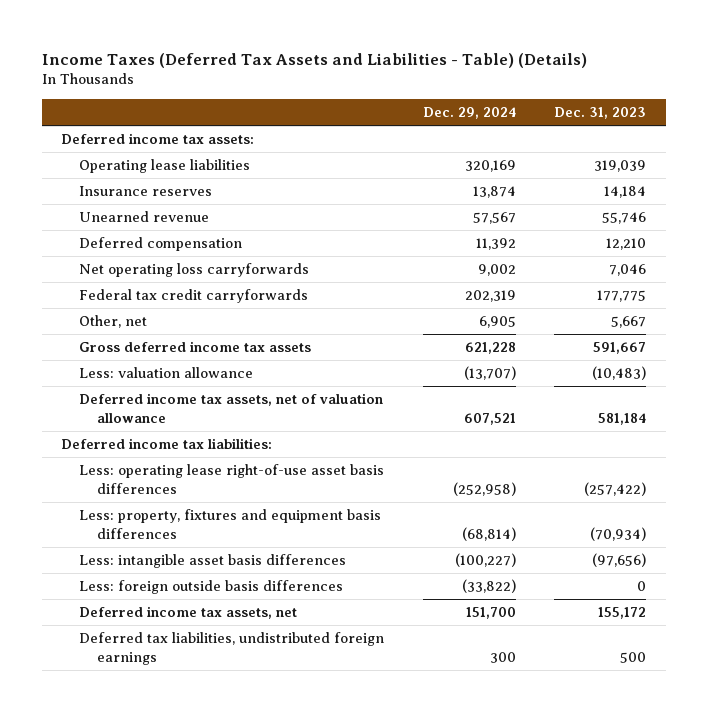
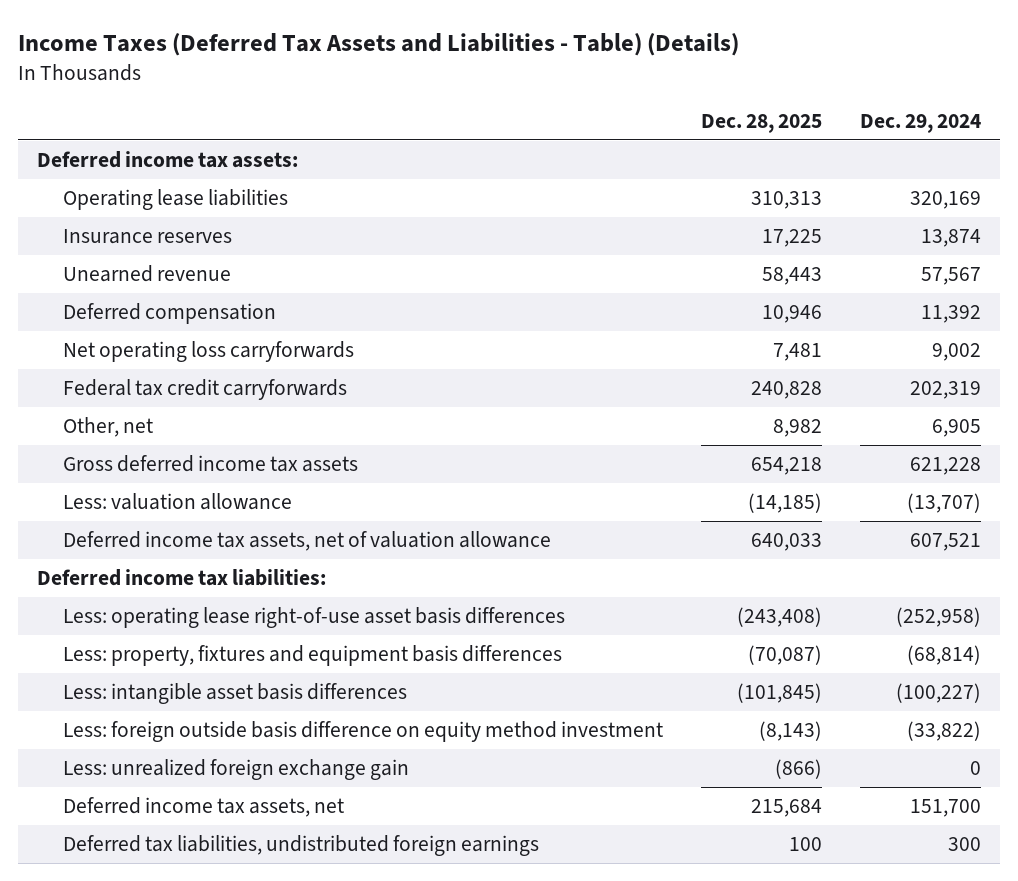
[554,106,647,119] Dec. 31, 2023 -> none
none -> [701,113,823,133] Dec. 28, 2025
[79,580,344,595] Less: foreign outside basis differences -> [63,721,664,743] Less: foreign outside basis difference on equity method investment
none -> [63,759,410,781] Less: unrealized foreign exchange gain

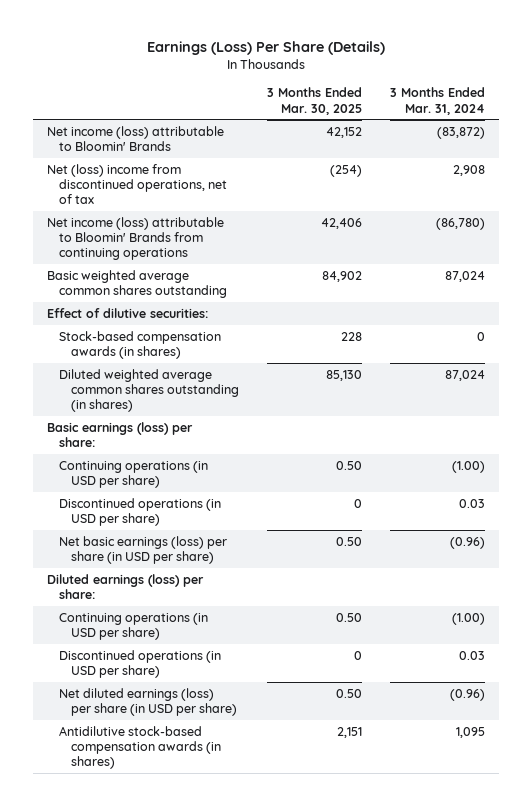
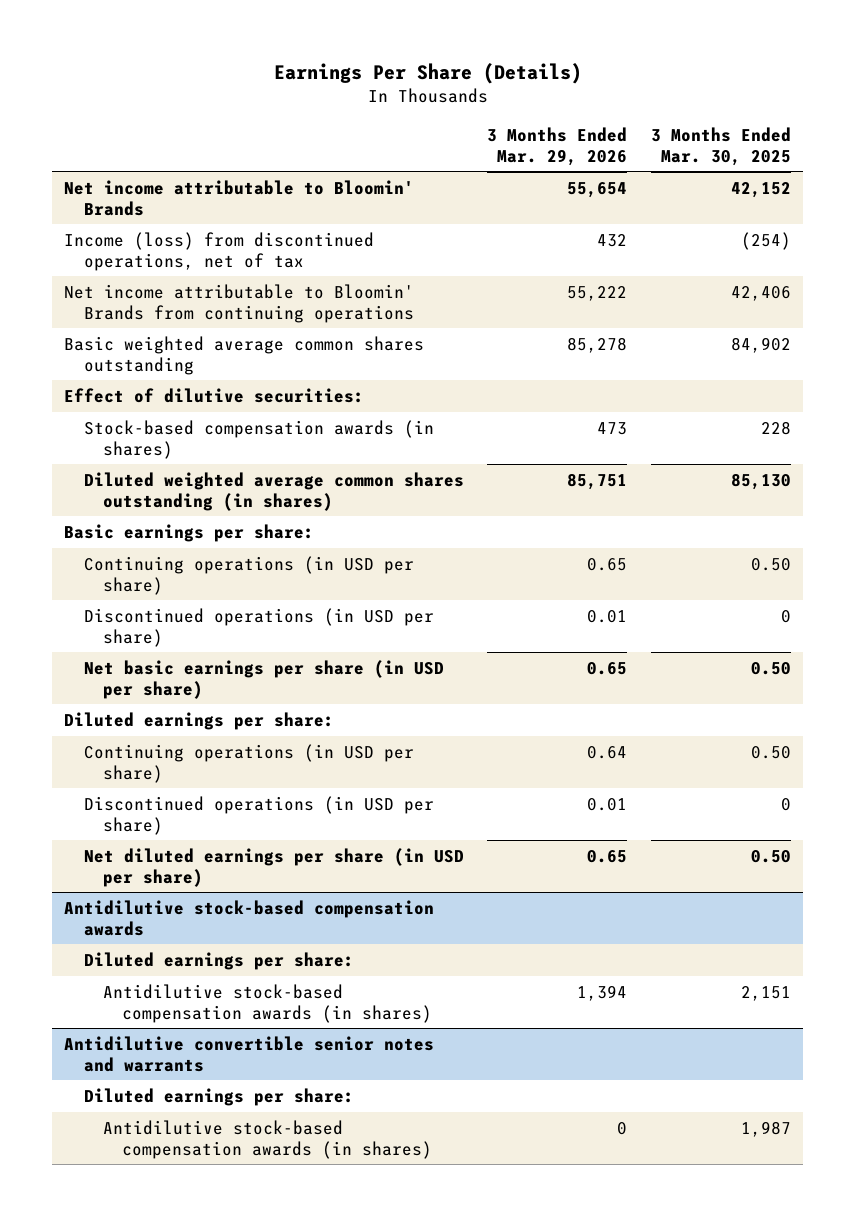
[146,41,385,56] Earnings (Loss) Per Share (Details) -> [273,62,582,84] Earnings Per Share (Details)
[390,87,486,115] 3 Months Ended Mar. 31, 2024 -> none
none -> [487,126,628,166] 3 Months Ended Mar. 29, 2026
[46,125,224,151] Net income (loss) attributable to Bloomin' Brands -> [64,179,415,216] Net income attributable to Bloomin' Brands
[46,163,228,204] Net (loss) income from discontinued operations, net of tax -> [64,231,375,271] Income (loss) from discontinued operations, net of tax
[46,216,224,260] Net income (loss) attributable to Bloomin' Brands from continuing operations -> [64,283,415,323] Net income attributable to Bloomin' Brands from continuing operations
[46,421,193,447] Basic earnings (loss) per share: -> [64,523,315,542] Basic earnings per share:
[59,535,228,564] Net basic earnings (loss) per share (in USD per share) -> [83,659,444,699] Net basic earnings per share (in USD per share)
[46,573,204,599] Diluted earnings (loss) per share: -> [64,711,335,730] Diluted earnings per share:
[59,687,238,716] Net diluted earnings (loss) per share (in USD per share) -> [83,847,464,887] Net diluted earnings per share (in USD per share)
none -> [64,899,435,936] Antidilutive stock-based compensation awards
none -> [83,951,354,970] Diluted earnings per share:
none -> [64,1035,435,1072] Antidilutive convertible senior notes and warrants
none -> [83,1087,354,1106] Diluted earnings per share:
none -> [102,1119,433,1159] Antidilutive stock-based compensation awards (in shares)

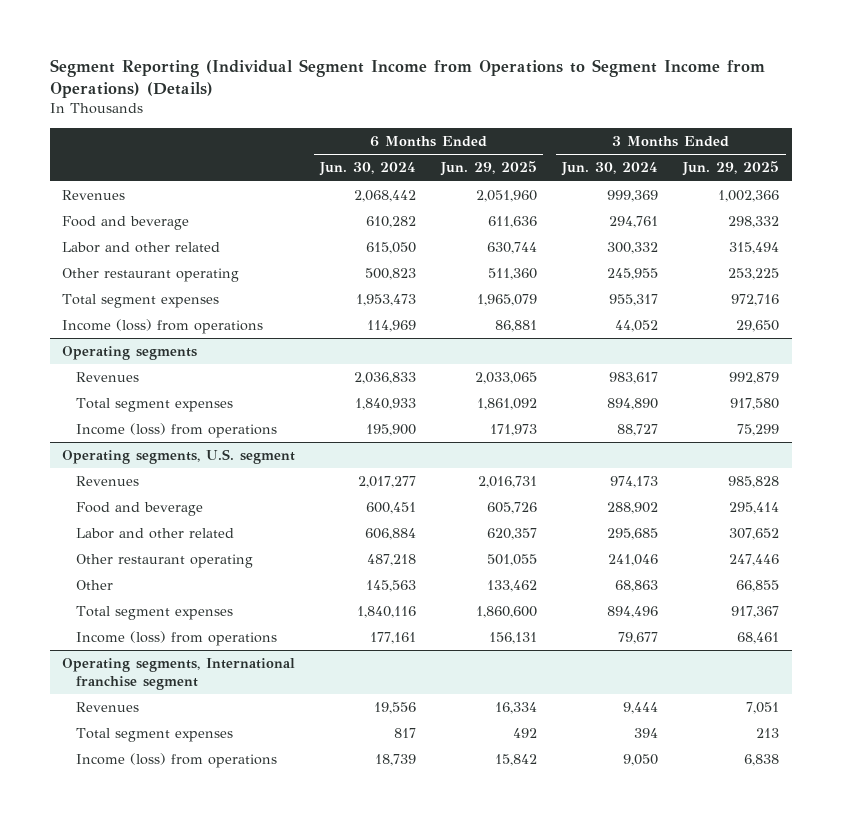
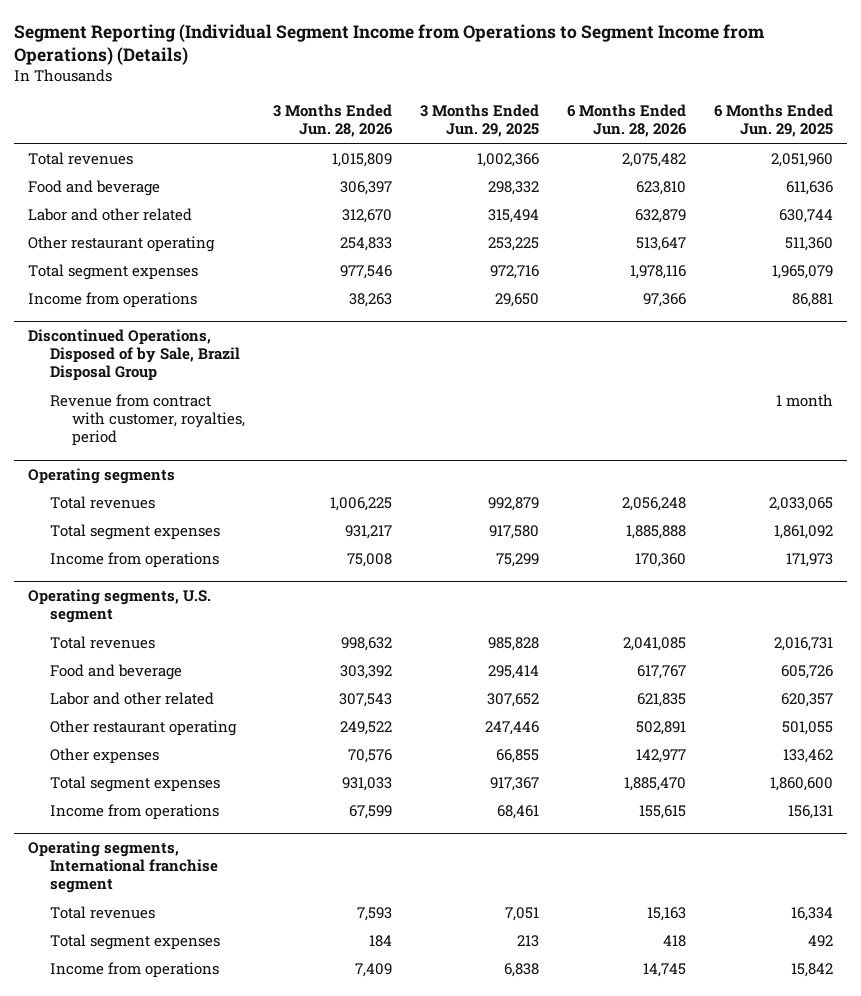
[319,162,417,177] Jun. 30, 2024 -> none
[561,162,659,177] Jun. 30, 2024 -> none
none -> [273,104,394,138] 3 Months Ended Jun. 28, 2026
none -> [567,104,688,138] 6 Months Ended Jun. 28, 2026
[62,190,126,201] Revenues -> [27,151,133,165] Total revenues
[62,319,264,335] Income (loss) from operations -> [27,291,197,308] Income from operations
none -> [27,328,241,381] Discontinued Operations, Disposed of by Sale, Brazil Disposal Group
none -> [50,393,246,446] Revenue from contract with customer, royalties, period
[75,372,139,383] Revenues -> [50,495,156,509] Total revenues
[75,423,277,439] Income (loss) from operations -> [50,551,220,568] Income from operations
[75,476,139,487] Revenues -> [50,635,156,649] Total revenues
[75,580,113,591] Other -> [50,747,160,764] Other expenses
[75,631,277,647] Income (loss) from operations -> [50,803,220,820] Income from operations
[75,702,139,713] Revenues -> [50,905,156,919] Total revenues
[75,753,277,769] Income (loss) from operations -> [50,961,220,978] Income from operations

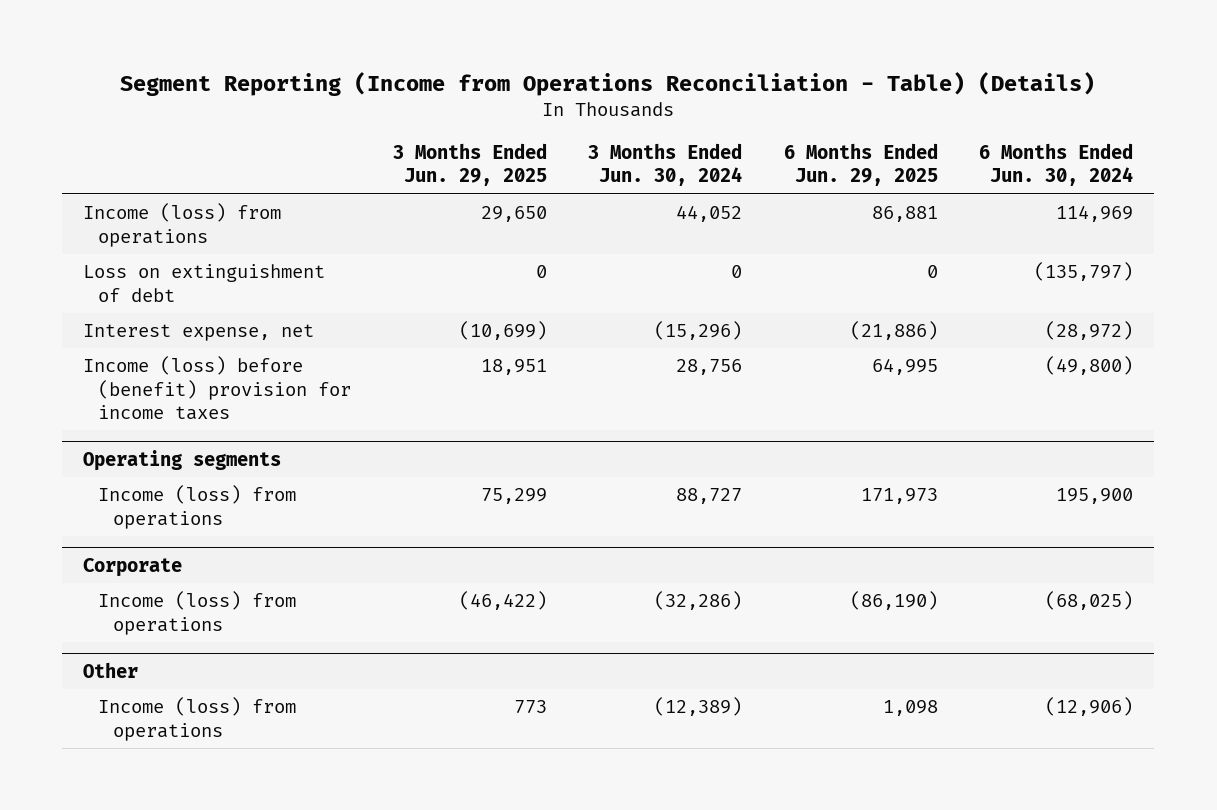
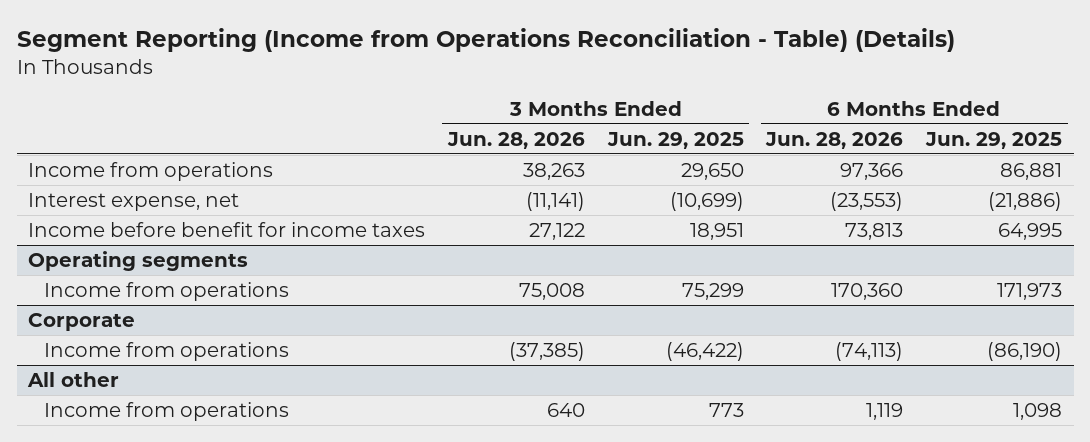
[588,142,743,187] 3 Months Ended Jun. 30, 2024 -> none
[979,142,1134,187] 6 Months Ended Jun. 30, 2024 -> none
none -> [446,131,585,149] Jun. 28, 2026
none -> [765,131,904,149] Jun. 28, 2026
[83,264,326,302] Loss on extinguishment of debt -> none
[83,203,282,247] Income (loss) from operations -> [27,161,273,181] Income from operations
[83,356,352,421] Income (loss) before (benefit) provision for income taxes -> [27,221,425,237] Income before benefit for income taxes
[98,485,297,529] Income (loss) from operations -> [43,281,289,301] Income from operations
[98,591,297,635] Income (loss) from operations -> [43,341,289,361] Income from operations
[83,661,139,678] Other -> [26,371,119,387] All other
[98,697,297,741] Income (loss) from operations -> [43,401,289,421] Income from operations

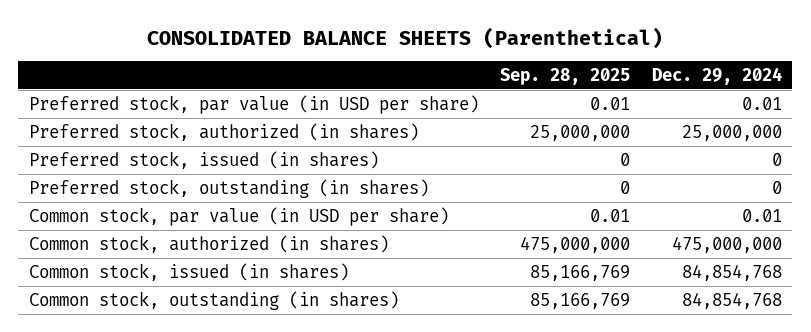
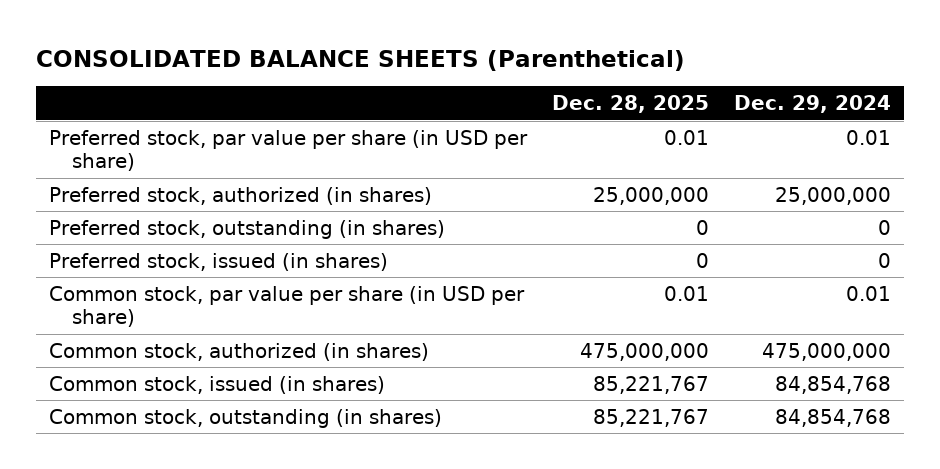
[500,68,631,86] Sep. 28, 2025 -> none
none -> [552,95,710,114] Dec. 28, 2025
[29,94,480,114] Preferred stock, par value (in USD per share) -> [48,129,528,172] Preferred stock, par value per share (in USD per share)
[29,150,380,169] Preferred stock, issued (in shares) -> [48,252,388,271] Preferred stock, issued (in shares)
[29,206,450,226] Common stock, par value (in USD per share) -> [48,285,525,328] Common stock, par value per share (in USD per share)

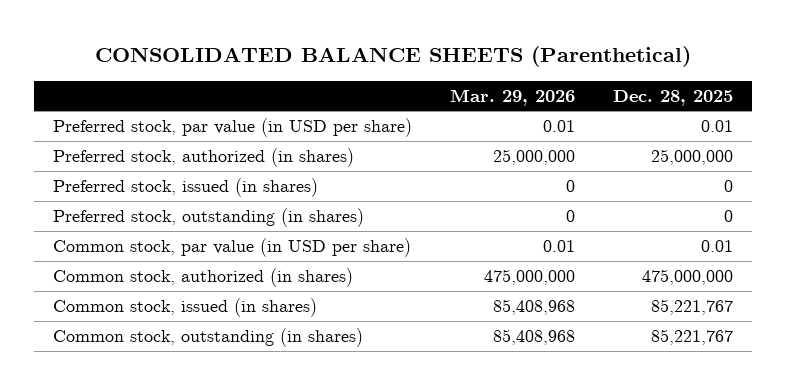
[734,95,892,114] Dec. 29, 2024 -> none
none -> [450,88,576,106] Mar. 29, 2026
[48,129,528,172] Preferred stock, par value per share (in USD per share) -> [53,118,413,138] Preferred stock, par value (in USD per share)
[48,219,445,239] Preferred stock, outstanding (in shares) -> [53,208,365,228] Preferred stock, outstanding (in shares)
[48,285,525,328] Common stock, par value per share (in USD per share) -> [53,238,412,258] Common stock, par value (in USD per share)

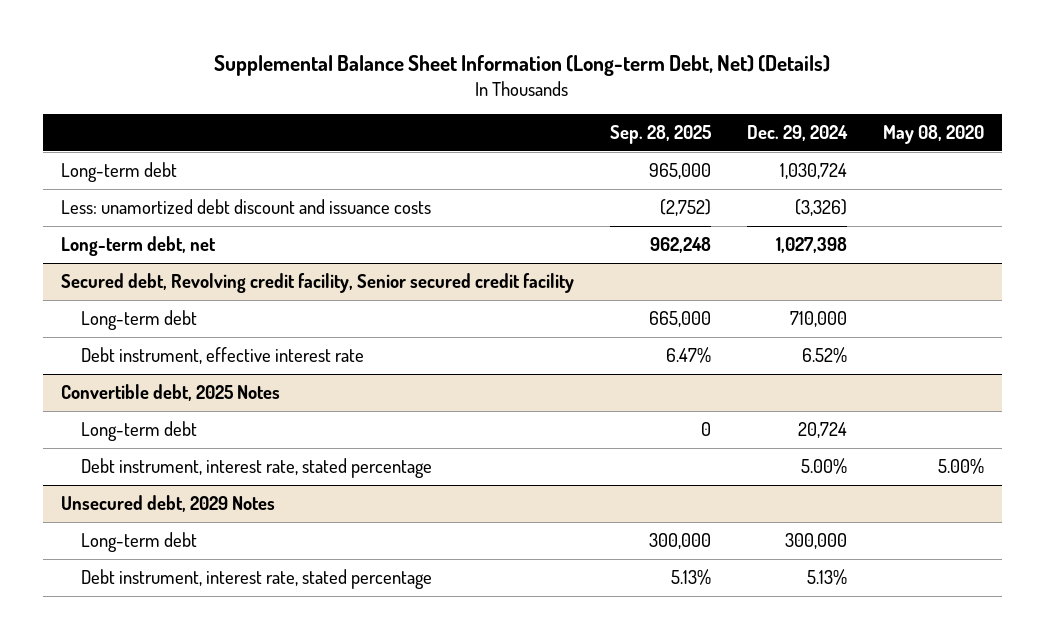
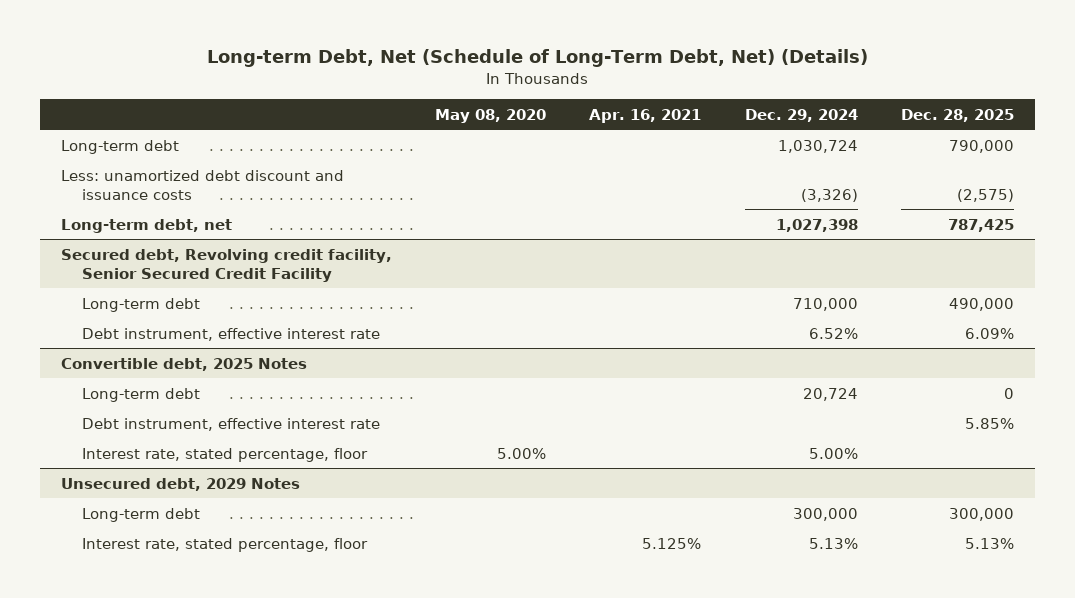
[214,54,831,76] Supplemental Balance Sheet Information (Long-term Debt, Net) (Details) -> [207,49,869,68] Long-term Debt, Net (Schedule of Long-Term Debt, Net) (Details)
[609,124,711,144] Sep. 28, 2025 -> none
none -> [589,108,702,123] Apr. 16, 2021
none -> [900,108,1014,122] Dec. 28, 2025
[60,272,574,293] Secured debt, Revolving credit facility, Senior secured credit facility -> [61,248,393,282] Secured debt, Revolving credit facility, Senior Secured Credit Facility
none -> [81,417,380,431] Debt instrument, effective interest rate
[81,457,433,478] Debt instrument, interest rate, stated percentage -> [81,447,368,462] Interest rate, stated percentage, floor
[81,568,433,589] Debt instrument, interest rate, stated percentage -> [81,537,368,552] Interest rate, stated percentage, floor

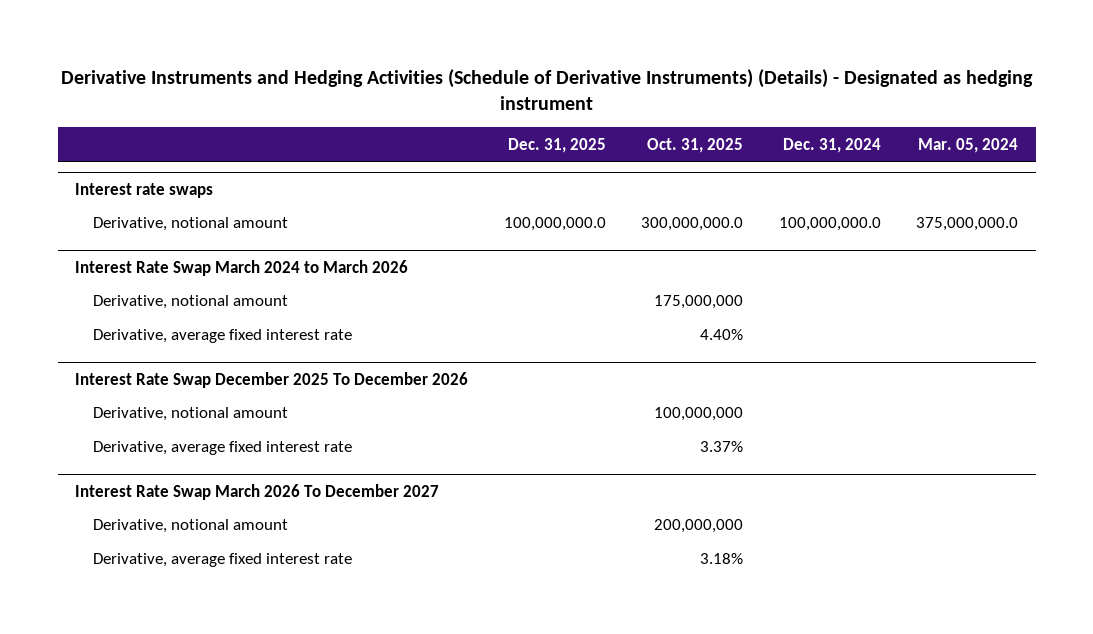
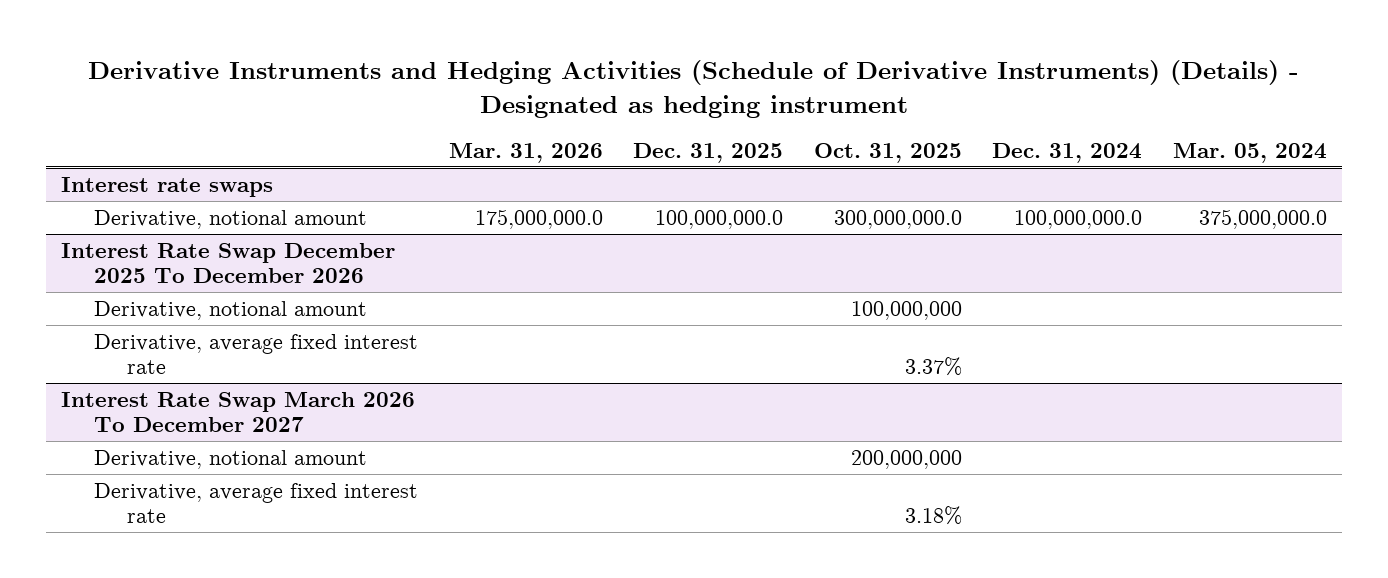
none -> [448,142,603,163] Mar. 31, 2026
[75,260,409,277] Interest Rate Swap March 2024 to March 2026 -> none
[92,295,288,310] Derivative, notional amount -> none
[92,329,352,344] Derivative, average fixed interest rate -> none

